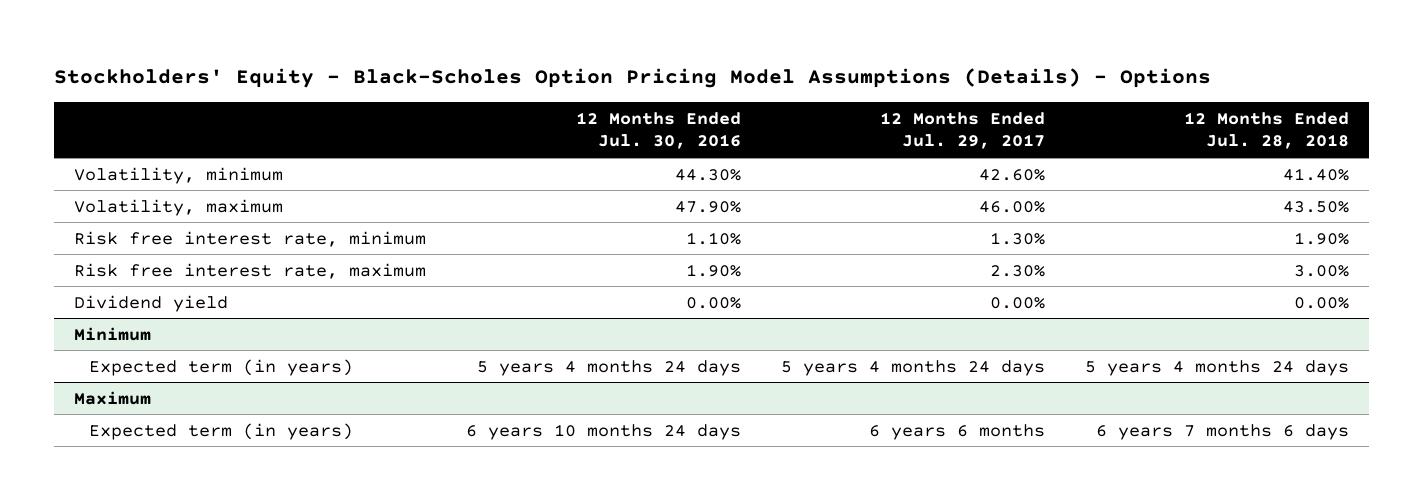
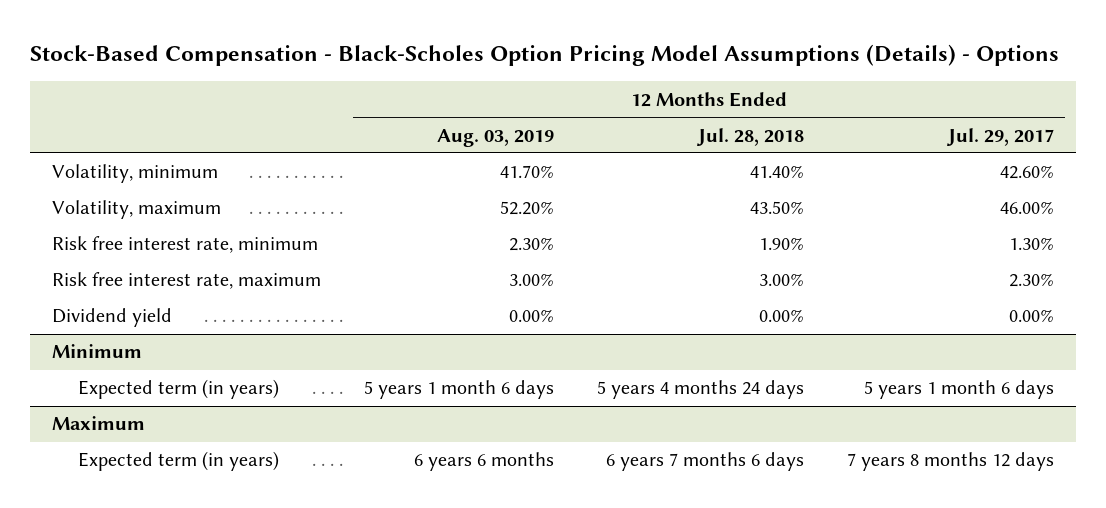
[54,68,1212,89] Stockholders' Equity - Black-Scholes Option Pricing Model Assumptions (Details) - Options -> [30,44,1060,67] Stock-Based Compensation - Black-Scholes Option Pricing Model Assumptions (Details) - Options
[576,111,742,150] 12 Months Ended Jul. 30, 2016 -> none
none -> [437,128,555,147] Aug. 03, 2019
[781,359,1046,376] 5 years 4 months 24 days -> [864,380,1055,400] 5 years 1 month 6 days
[869,423,1046,440] 6 years 6 months -> [847,452,1055,472] 7 years 8 months 12 days

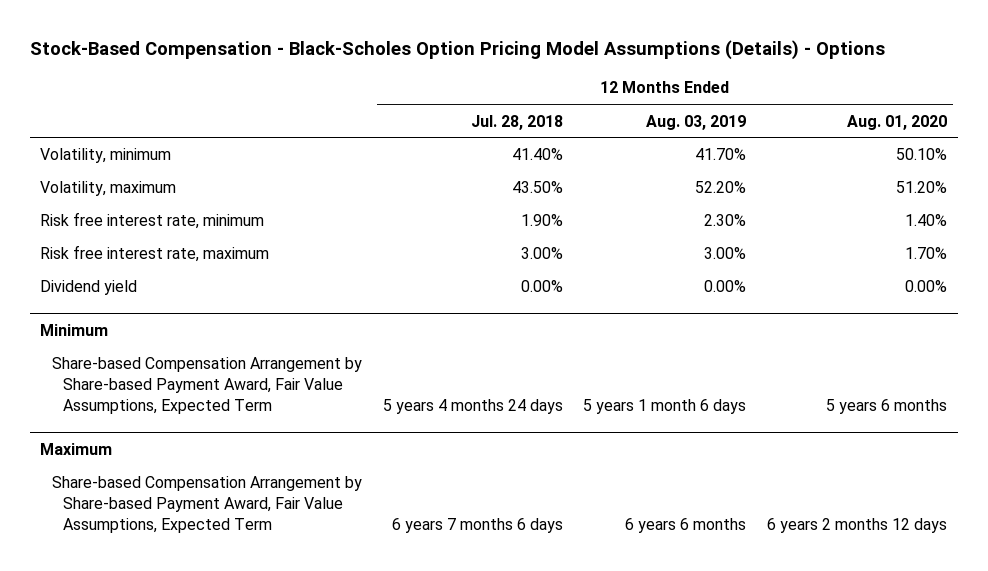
[946,127,1055,146] Jul. 29, 2017 -> none
none -> [847,114,948,130] Aug. 01, 2020
[78,379,280,400] Expected term (in years) -> [51,357,362,415] Share-based Compensation Arrangement by Share-based Payment Award, Fair Value Assumptions, Expected Term
[78,451,280,472] Expected term (in years) -> [51,476,362,534] Share-based Compensation Arrangement by Share-based Payment Award, Fair Value Assumptions, Expected Term

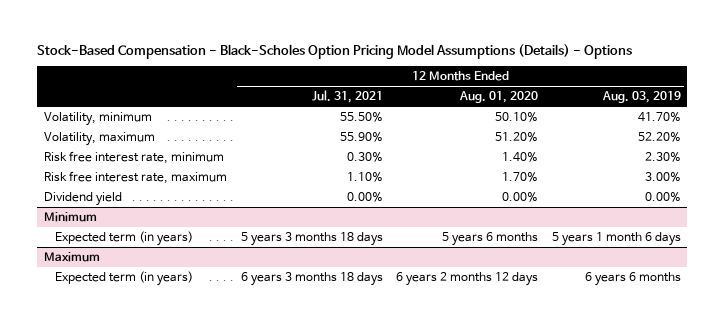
[470,114,563,130] Jul. 28, 2018 -> none
none -> [311,90,383,104] Jul. 31, 2021
[51,357,362,415] Share-based Compensation Arrangement by Share-based Payment Award, Fair Value Assumptions, Expected Term -> [54,231,193,247] Expected term (in years)
[51,476,362,534] Share-based Compensation Arrangement by Share-based Payment Award, Fair Value Assumptions, Expected Term -> [54,271,193,287] Expected term (in years)

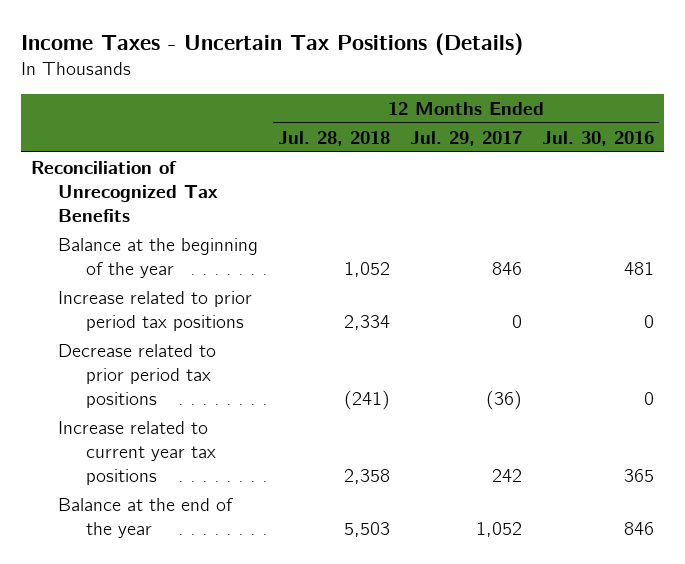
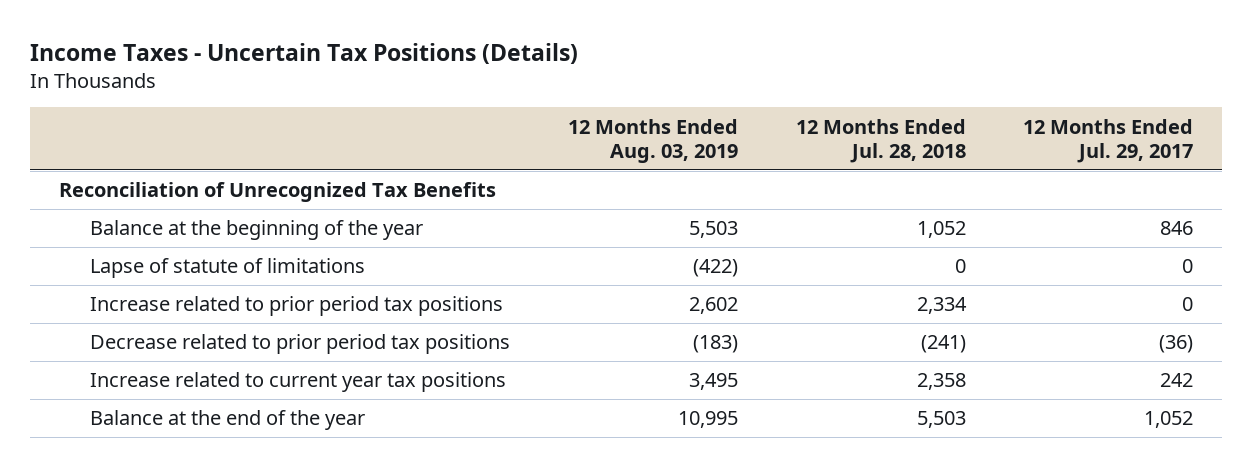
[542,130,655,146] Jul. 30, 2016 -> none
none -> [567,118,738,164] 12 Months Ended Aug. 03, 2019
none -> [90,258,366,279] Lapse of statute of limitations

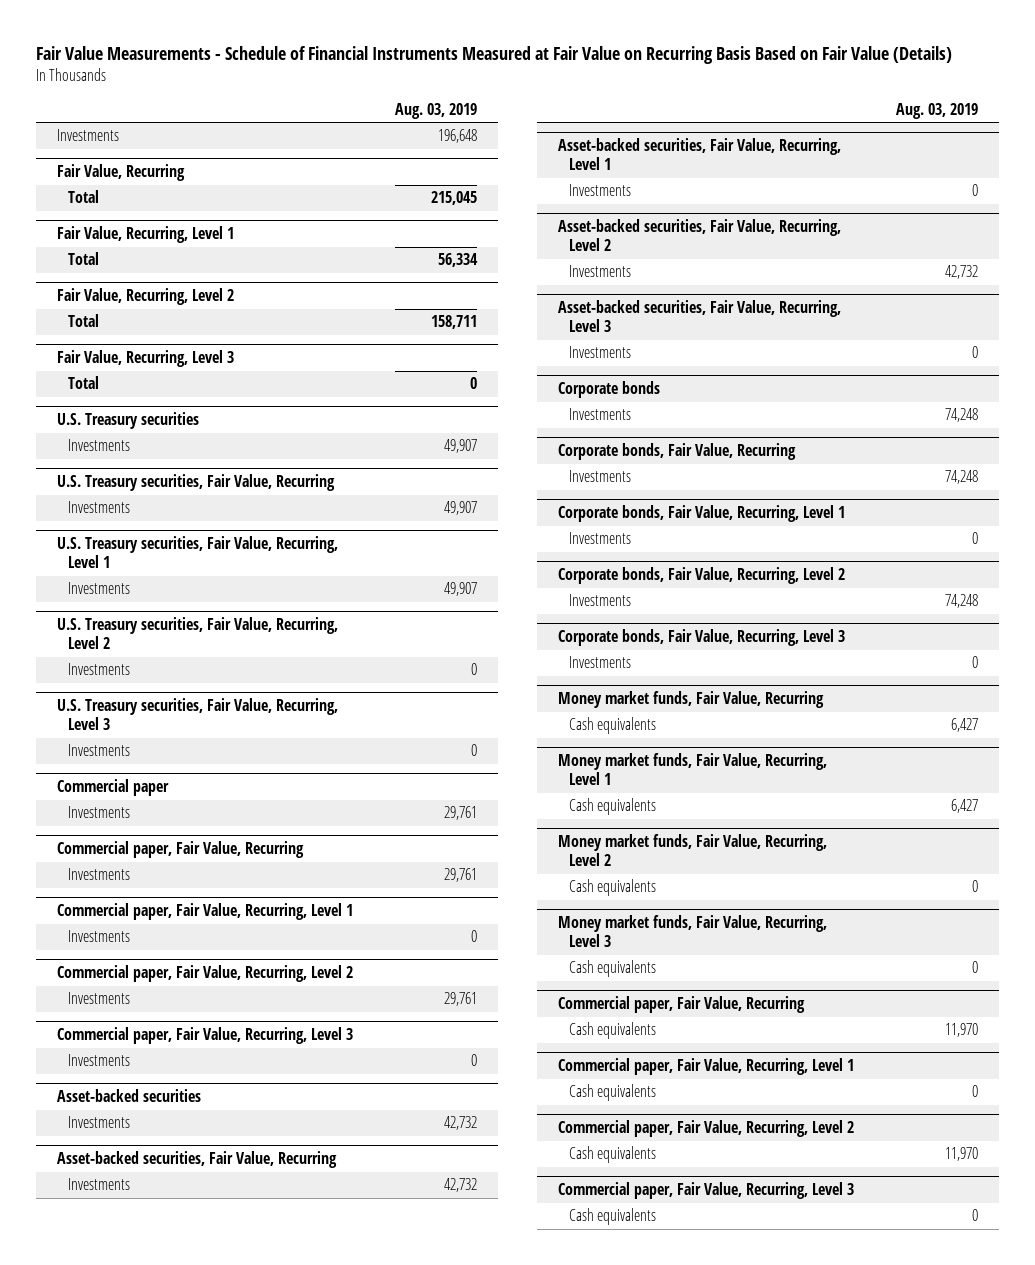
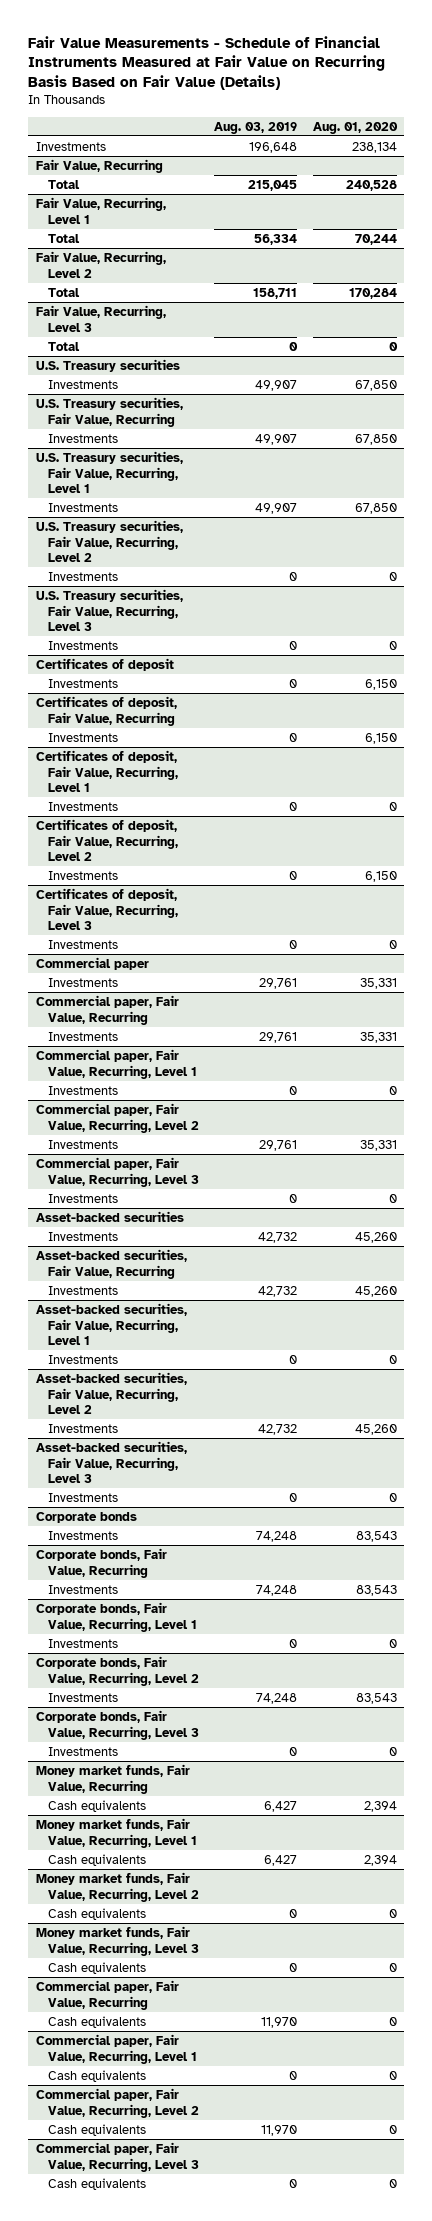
none -> [312,121,398,134] Aug. 01, 2020
none -> [35,657,174,671] Certificates of deposit
none -> [47,678,118,688] Investments
none -> [35,695,177,726] Certificates of deposit, Fair Value, Recurring
none -> [47,732,118,742] Investments
none -> [35,749,178,793] Certificates of deposit, Fair Value, Recurring, Level 1
none -> [47,801,118,811] Investments
none -> [35,818,178,862] Certificates of deposit, Fair Value, Recurring, Level 2
none -> [47,870,118,880] Investments
none -> [35,887,178,931] Certificates of deposit, Fair Value, Recurring, Level 3
none -> [47,939,118,949] Investments

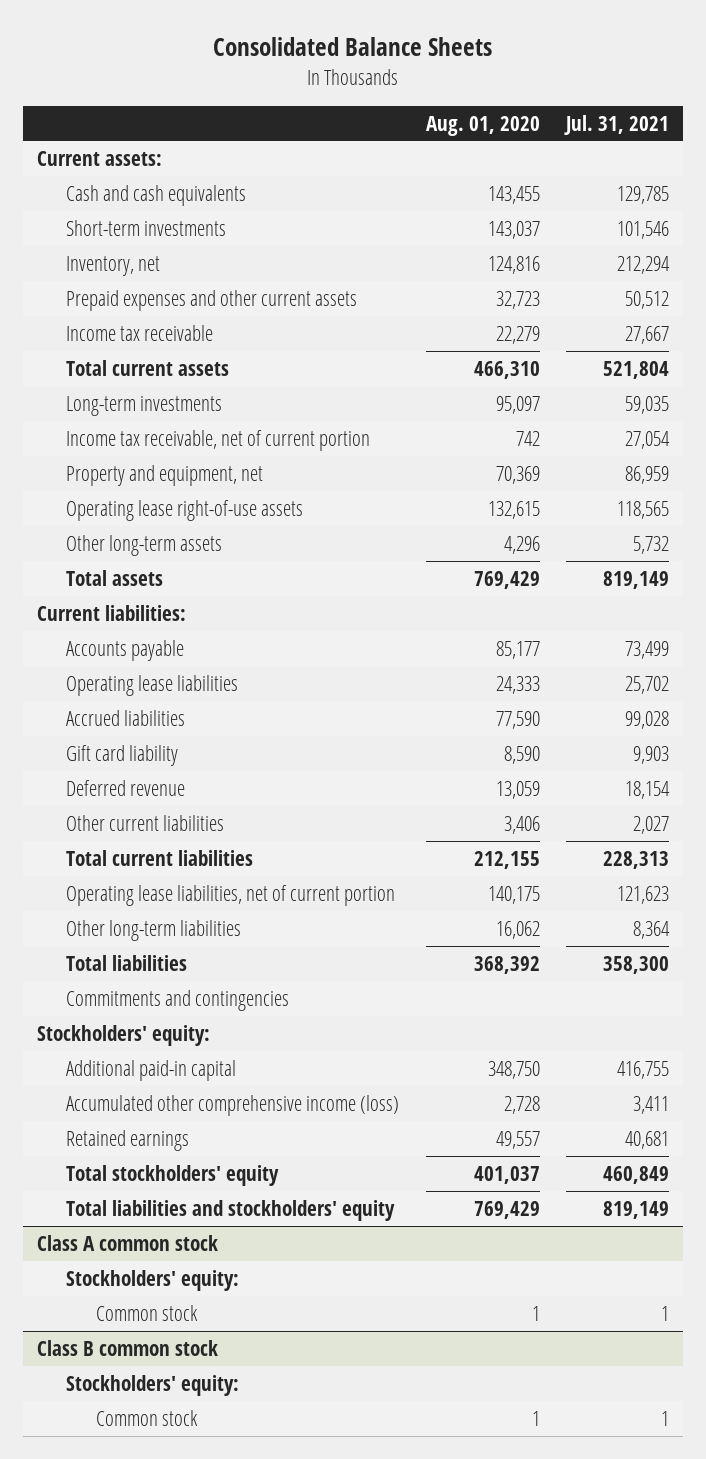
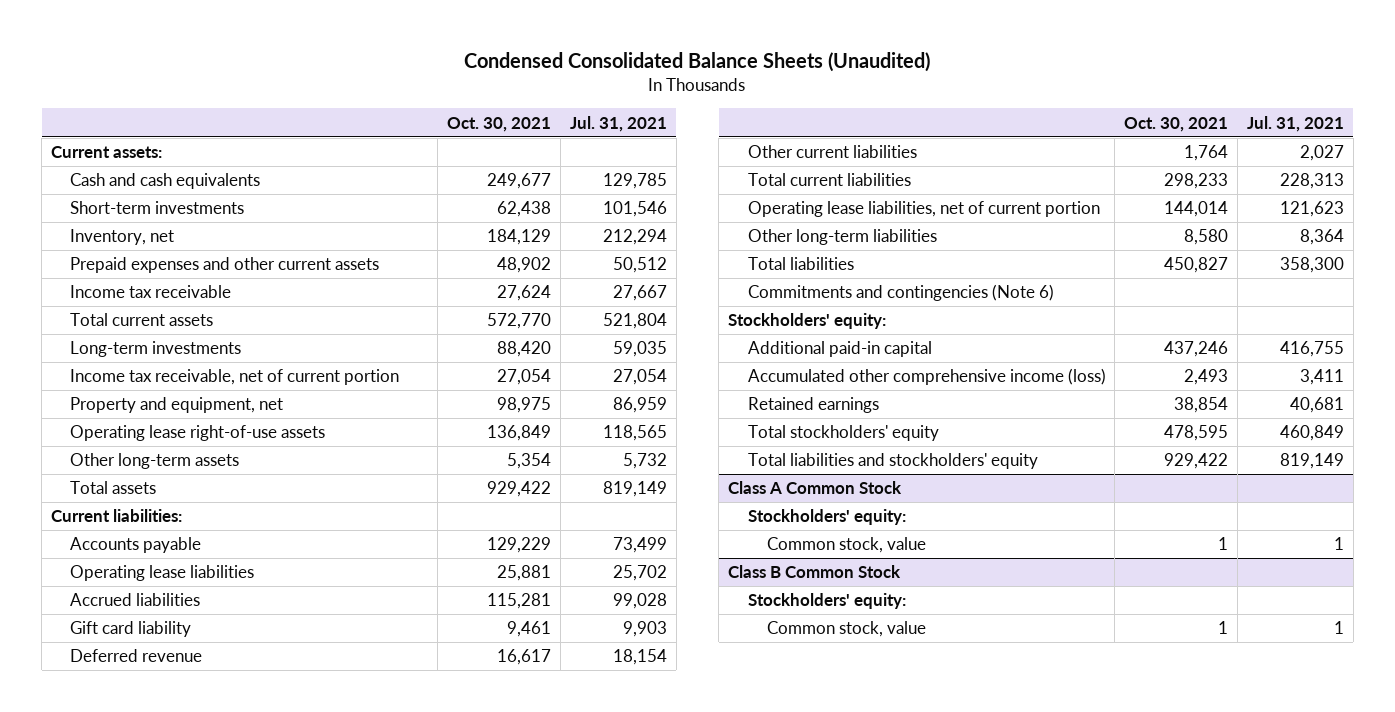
[212,37,492,57] Consolidated Balance Sheets -> [464,52,931,73] Condensed Consolidated Balance Sheets (Unaudited)
[425,115,540,136] Aug. 01, 2020 -> none
none -> [447,116,552,132] Oct. 30, 2021
[66,989,290,1011] Commitments and contingencies -> [747,284,1054,302] Commitments and contingencies (Note 6)
[36,1234,218,1251] Class A common stock -> [728,481,903,495] Class A Common Stock
[96,1304,199,1321] Common stock -> [766,537,926,554] Common stock, value
[36,1339,218,1356] Class B common stock -> [728,565,902,579] Class B Common Stock
[96,1409,199,1426] Common stock -> [766,621,926,638] Common stock, value

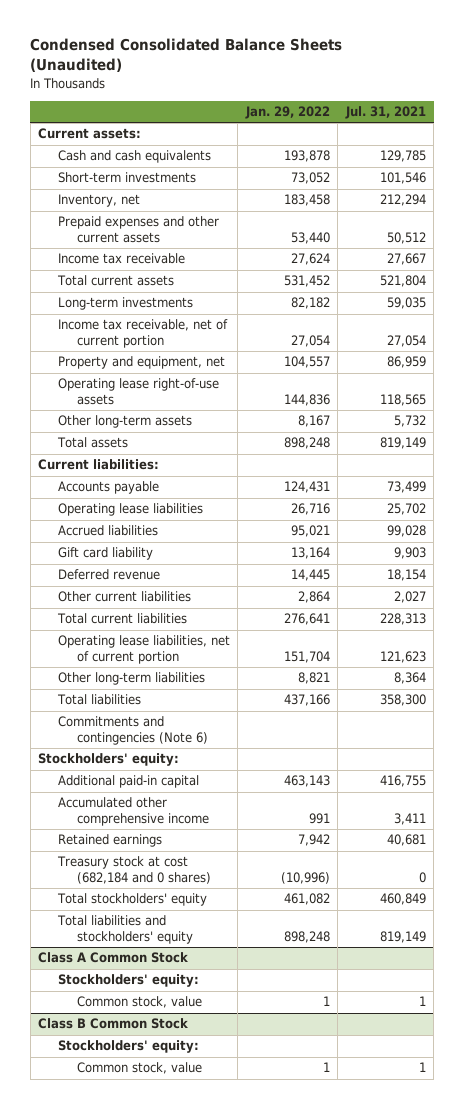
[447,116,552,132] Oct. 30, 2021 -> none
none -> [244,106,330,120] Jan. 29, 2022
[747,368,1106,386] Accumulated other comprehensive income (loss) -> [57,797,210,827] Accumulated other comprehensive income
none -> [56,856,212,885] Treasury stock at cost (682,184 and 0 shares)

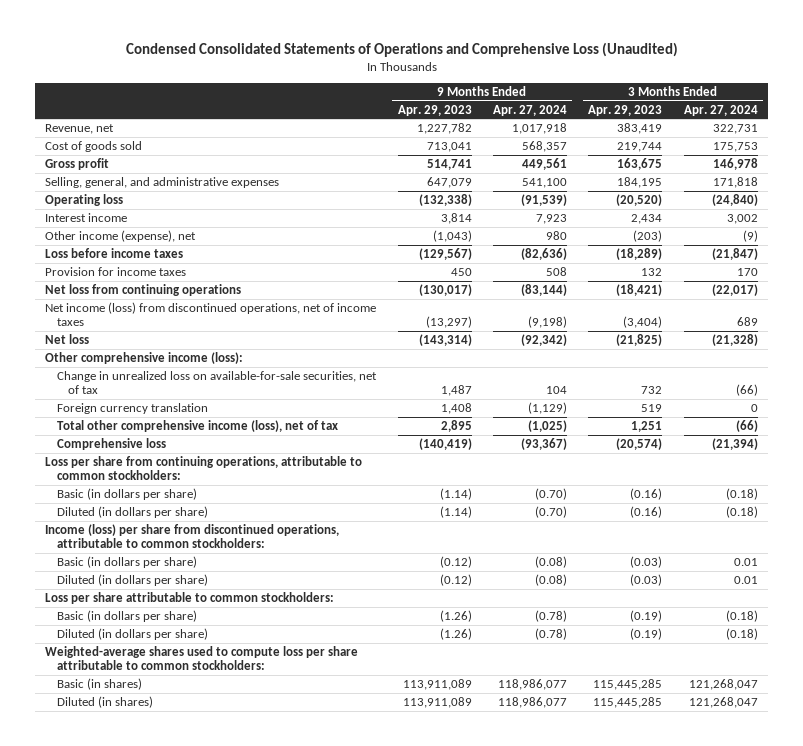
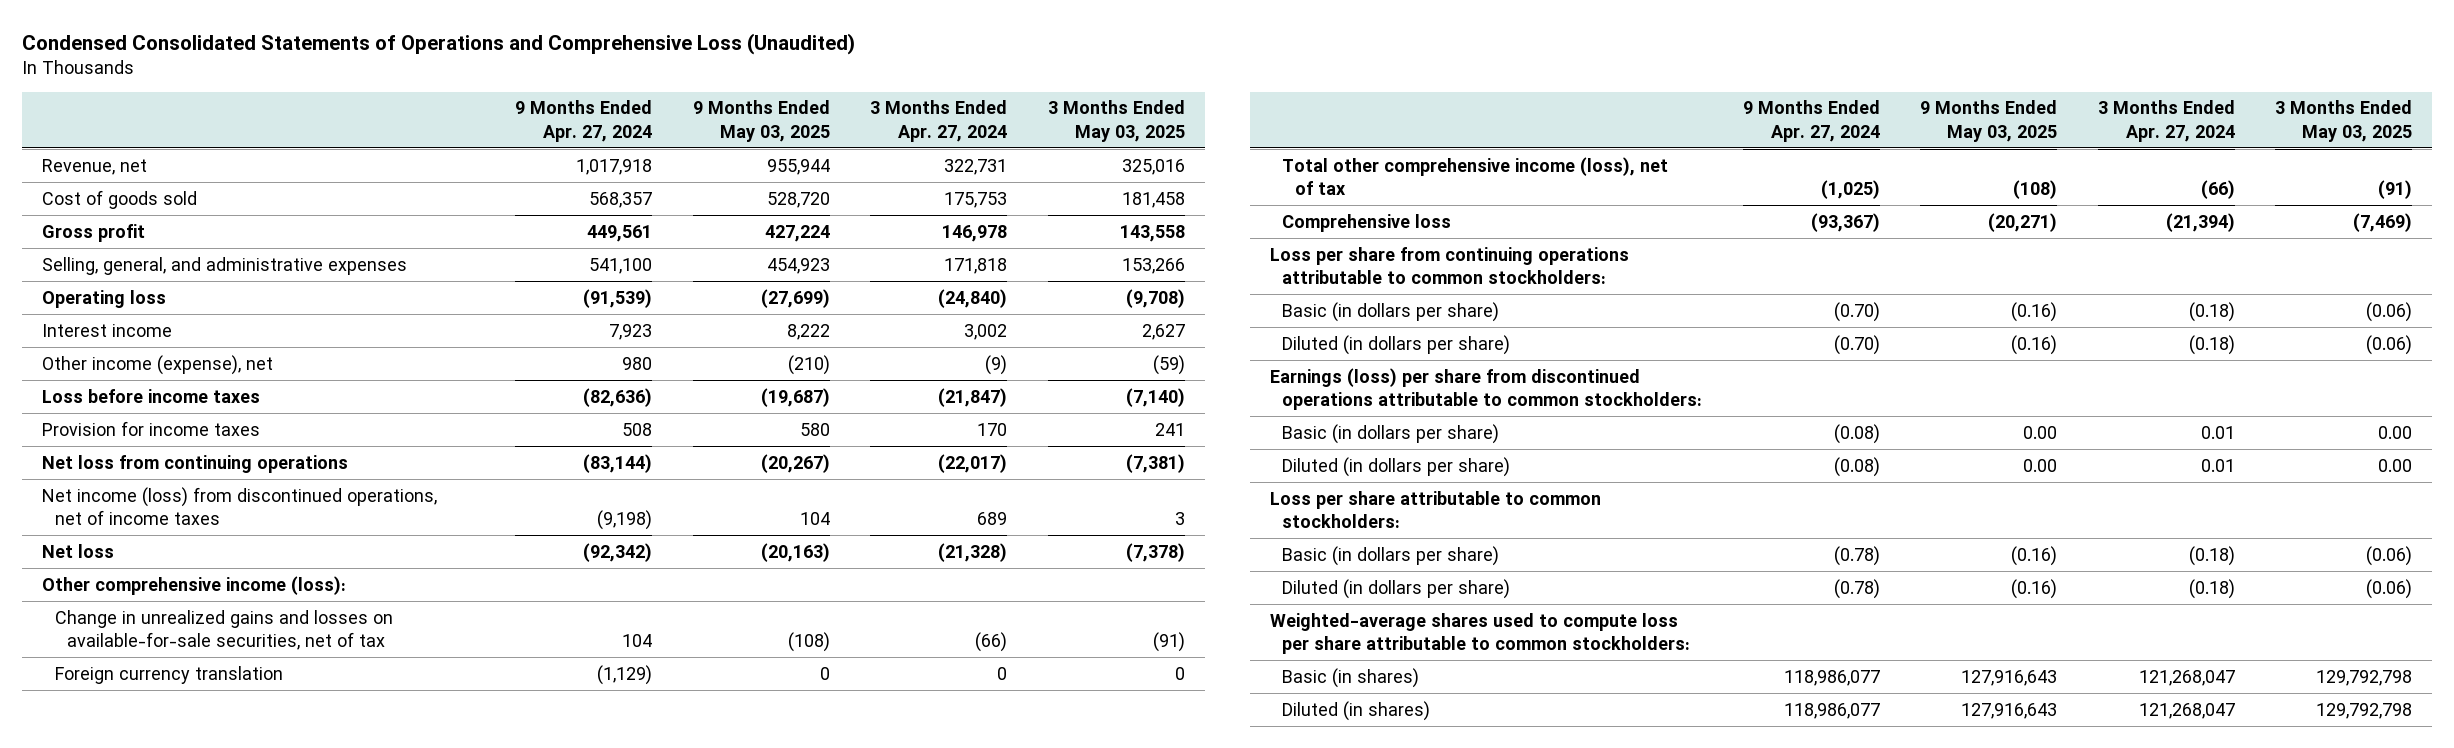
[397,104,472,116] Apr. 29, 2023 -> none
[588,104,663,116] Apr. 29, 2023 -> none
none -> [692,100,830,142] 9 Months Ended May 03, 2025
none -> [1047,100,1185,142] 3 Months Ended May 03, 2025
[56,370,377,395] Change in unrealized loss on available-for-sale securities, net of tax -> [54,609,393,650] Change in unrealized gains and losses on available-for-sale securities, net of tax
[45,455,363,481] Loss per share from continuing operations, attributable to common stockholders: -> [1269,246,1629,284] Loss per share from continuing operations attributable to common stockholders:
[45,523,340,549] Income (loss) per share from discontinued operations, attributable to common stockholders: -> [1269,367,1703,410] Earnings (loss) per share from discontinued operations attributable to common stockholders:

